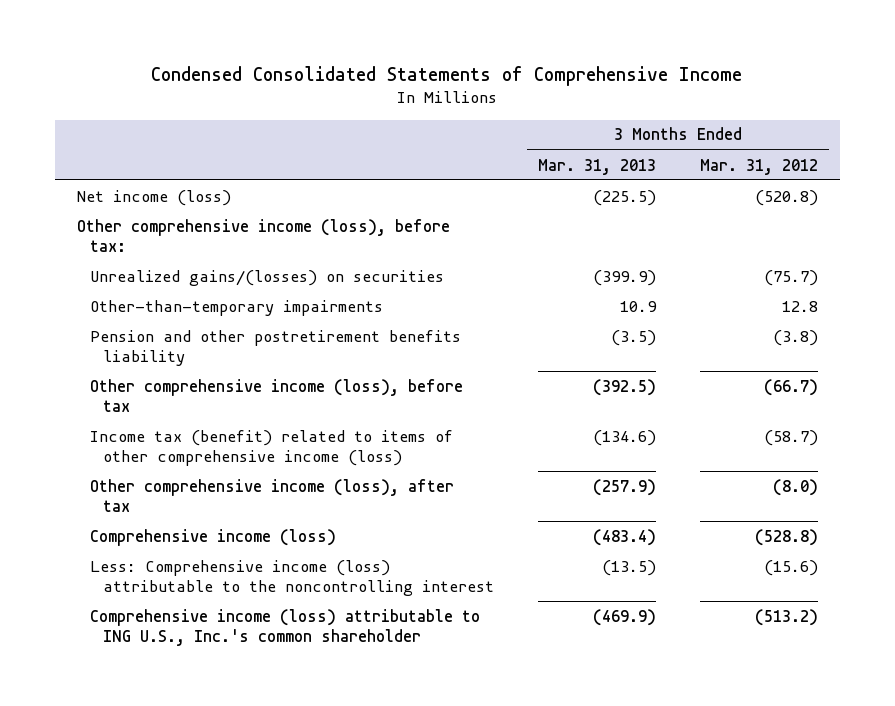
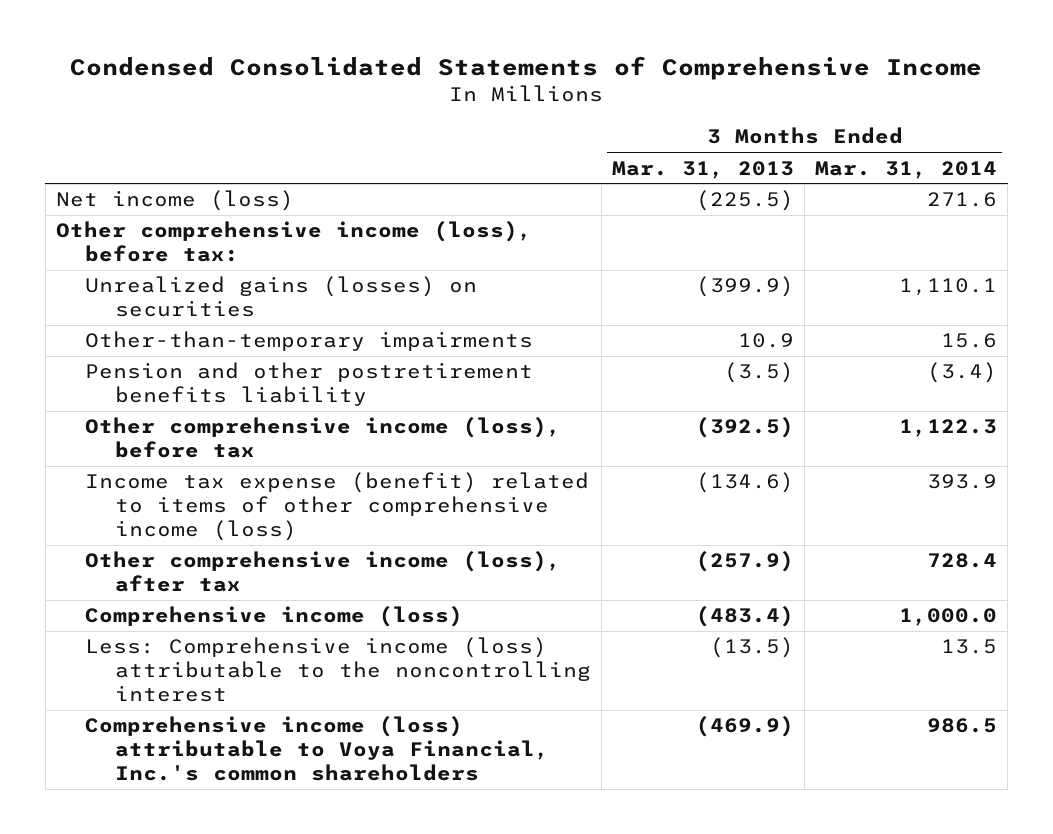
[699,158,818,175] Mar. 31, 2012 -> none
none -> [815,160,998,179] Mar. 31, 2014
[90,269,445,286] Unrealized gains/(losses) on securities -> [85,276,478,318] Unrealized gains (losses) on securities
[90,429,454,467] Income tax (benefit) related to items of other comprehensive income (loss) -> [85,472,590,542] Income tax expense (benefit) related to items of other comprehensive income (loss)
[90,608,481,647] Comprehensive income (loss) attributable to ING U.S., Inc.'s common shareholder -> [85,716,550,782] Comprehensive income (loss) attributable to Voya Financial, Inc.'s common shareholders

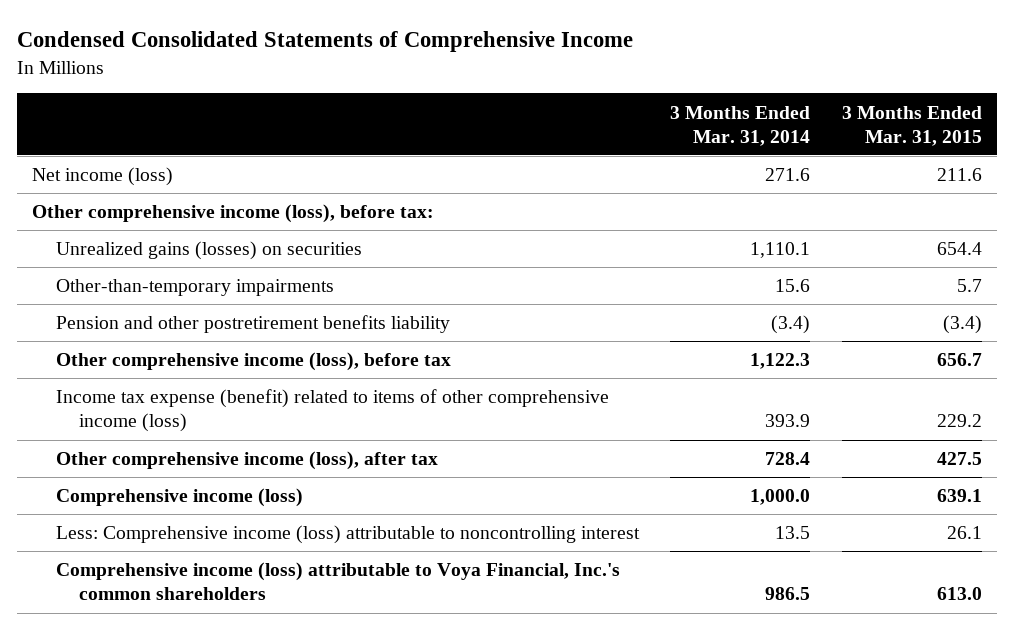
[612,160,795,179] Mar. 31, 2013 -> none
none -> [841,105,982,146] 3 Months Ended Mar. 31, 2015
[85,637,592,703] Less: Comprehensive income (loss) attributable to the noncontrolling interest -> [55,525,640,545] Less: Comprehensive income (loss) attributable to noncontrolling interest

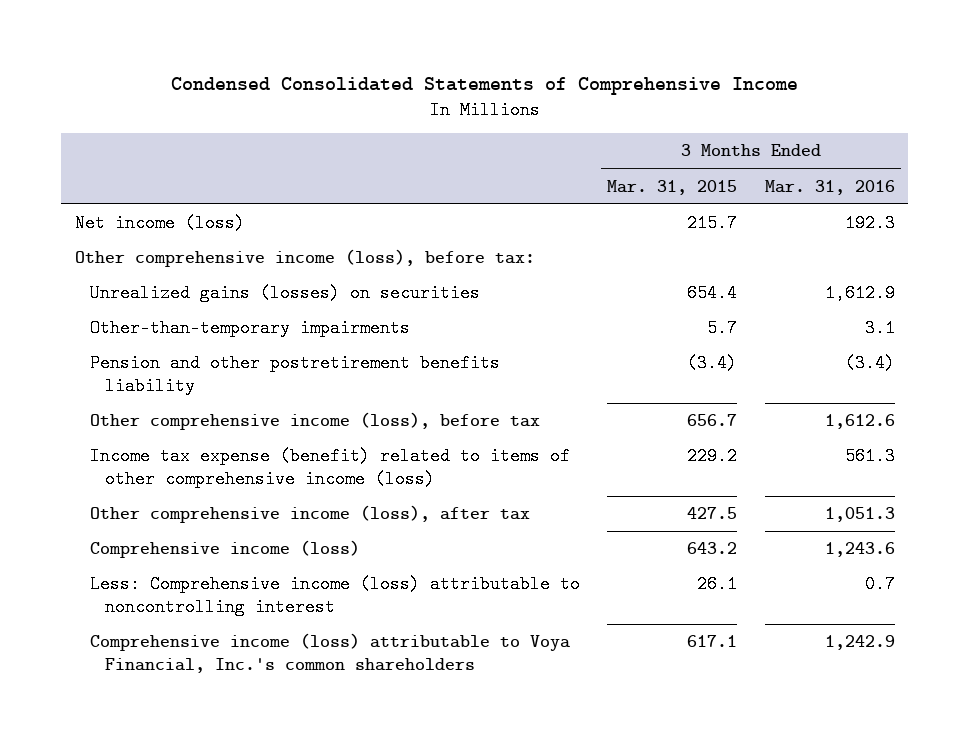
[670,105,811,146] 3 Months Ended Mar. 31, 2014 -> none
none -> [764,179,895,195] Mar. 31, 2016
[936,168,982,182] 211.6 -> [687,214,738,233] 215.7
[936,489,982,503] 639.1 -> [687,542,738,555] 643.2
[936,587,982,601] 613.0 -> [687,635,738,648] 617.1

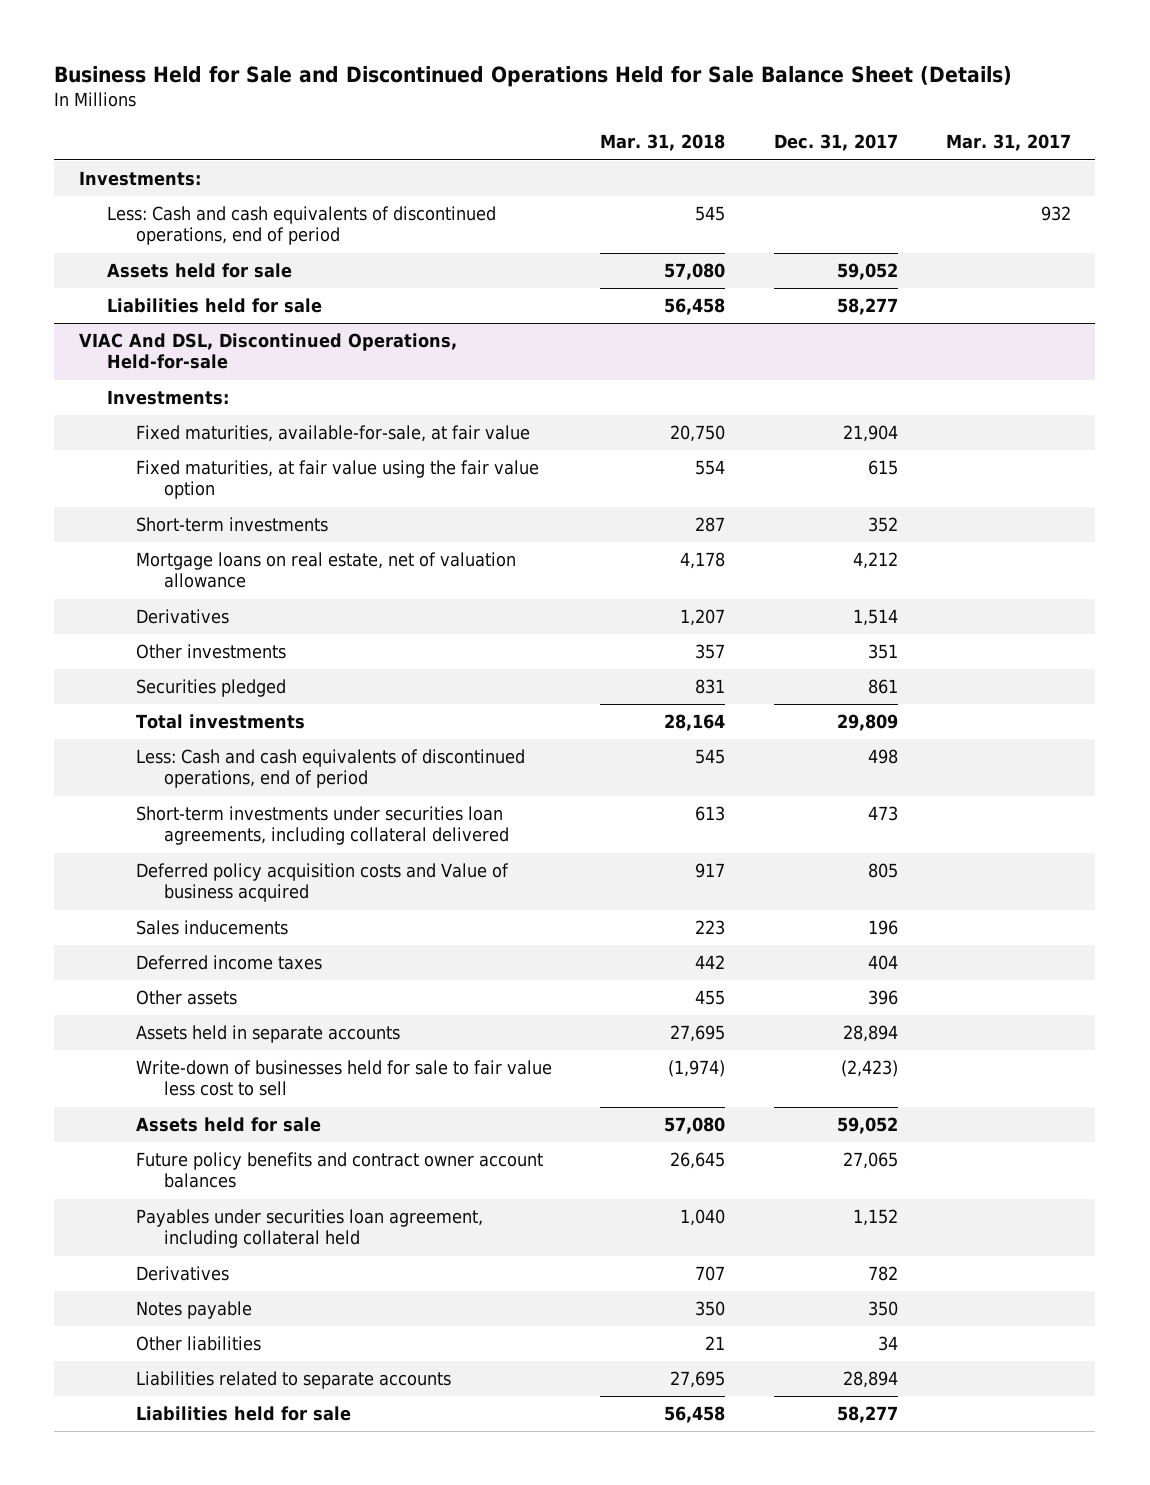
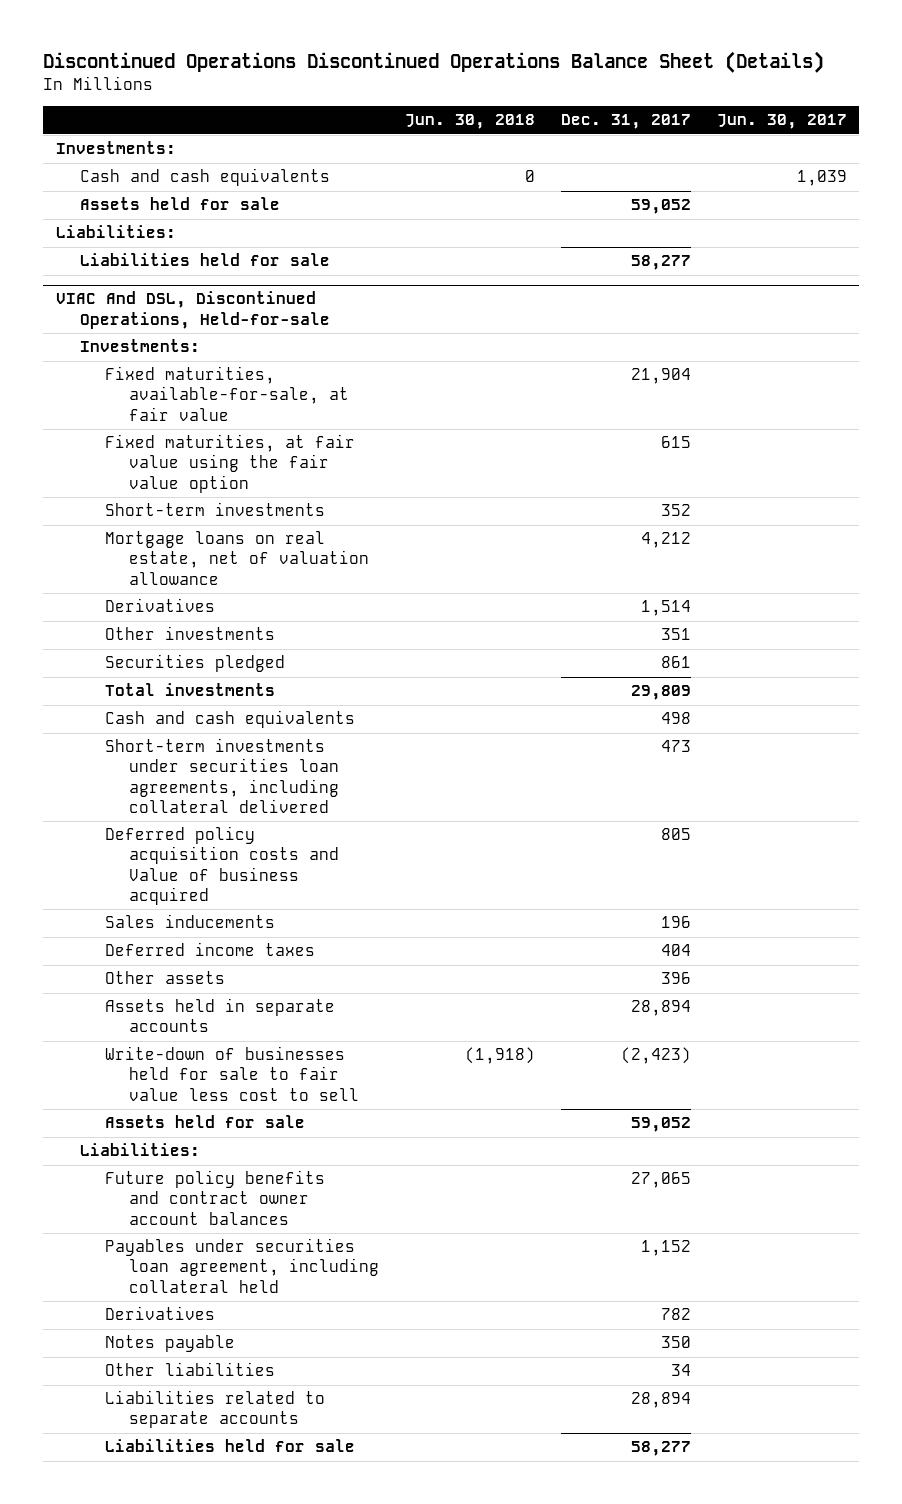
[54,66,1013,88] Business Held for Sale and Discontinued Operations Held for Sale Balance Sheet (Details) -> [42,50,824,73] Discontinued Operations Discontinued Operations Balance Sheet (Details)
[600,134,726,152] Mar. 31, 2018 -> none
[945,134,1071,152] Mar. 31, 2017 -> none
none -> [404,114,535,130] Jun. 30, 2018
none -> [716,114,847,130] Jun. 30, 2017
[107,206,497,246] Less: Cash and cash equivalents of discontinued operations, end of period -> [80,168,331,187] Cash and cash equivalents
none -> [55,225,176,239] Liabilities:
[135,749,525,789] Less: Cash and cash equivalents of discontinued operations, end of period -> [104,710,355,729] Cash and cash equivalents
none -> [80,1143,201,1157] Liabilities:

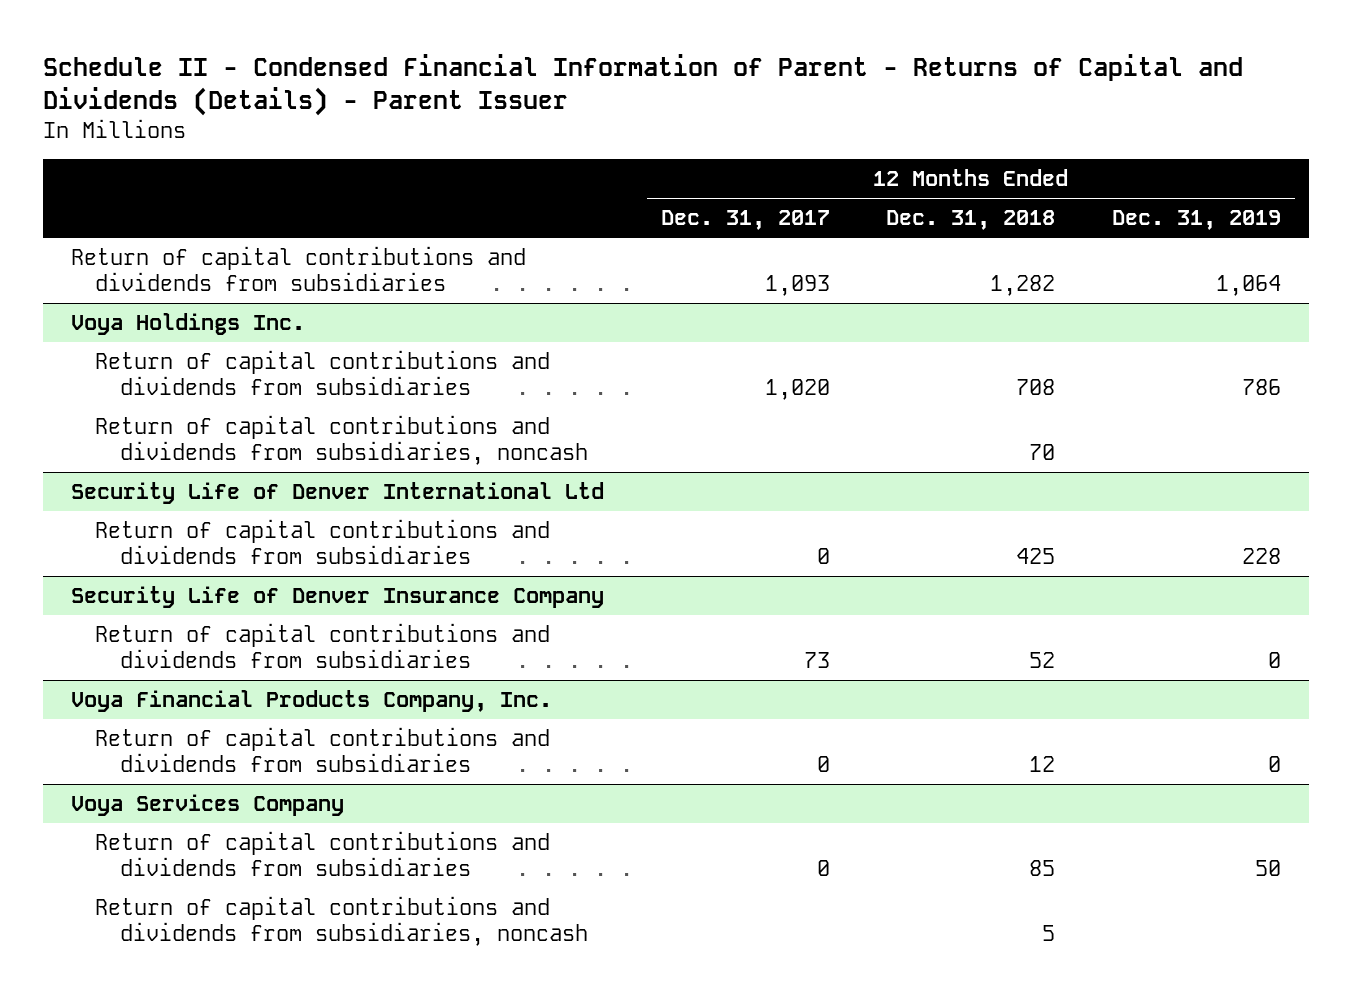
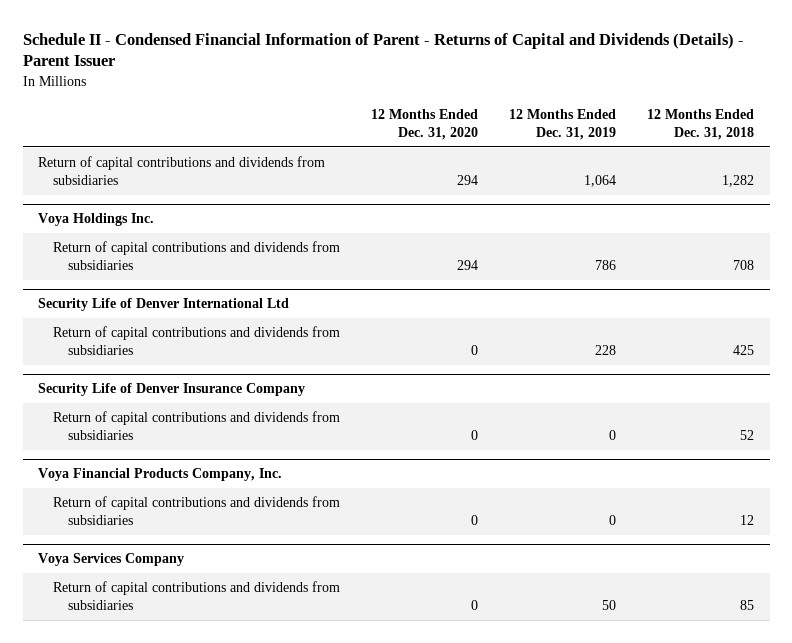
[660,210,830,231] Dec. 31, 2017 -> none
none -> [371,108,479,141] 12 Months Ended Dec. 31, 2020
[95,415,588,465] Return of capital contributions and dividends from subsidiaries, noncash -> none
[95,896,588,946] Return of capital contributions and dividends from subsidiaries, noncash -> none

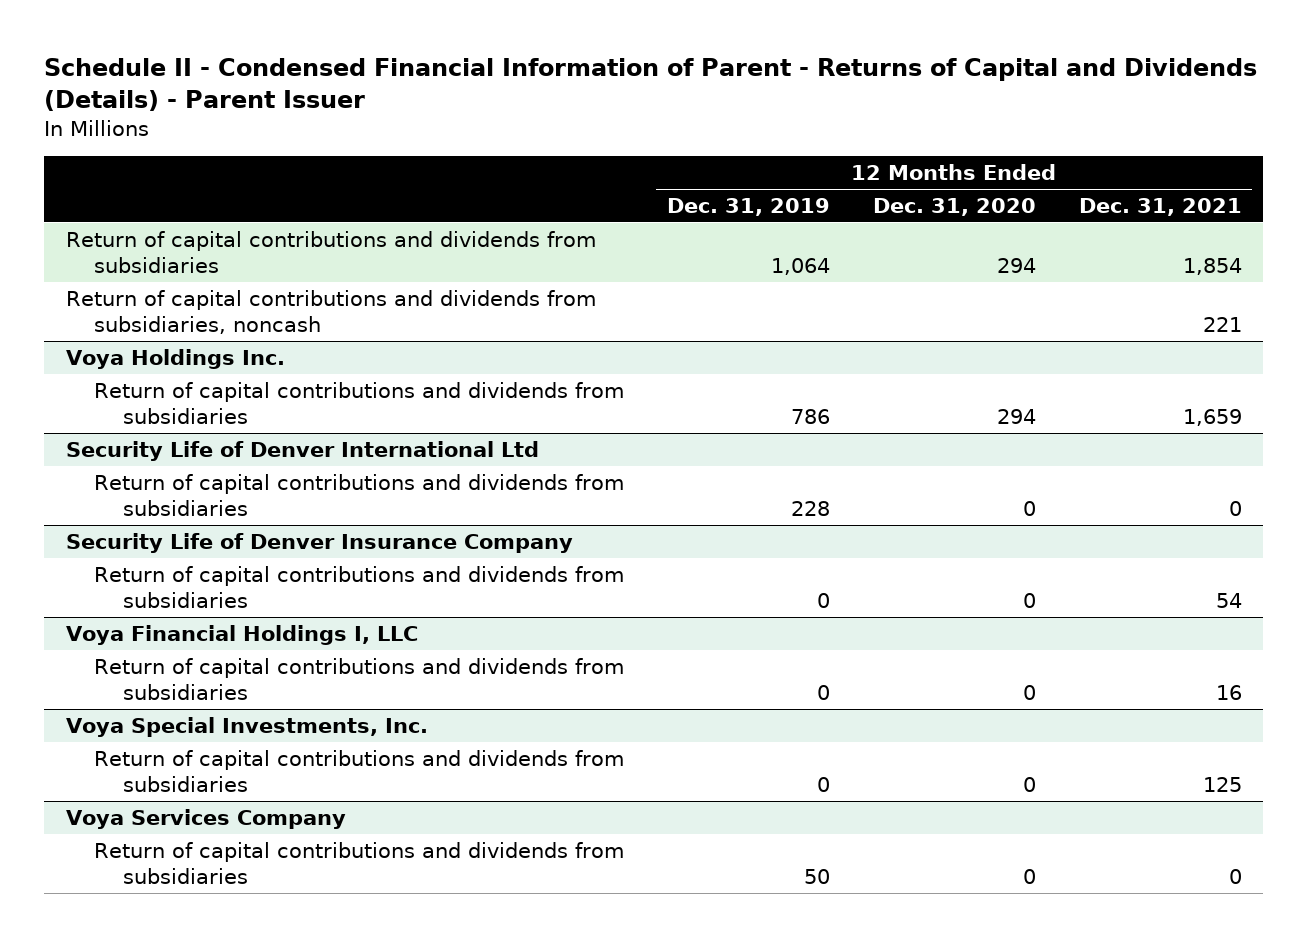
[647,108,755,141] 12 Months Ended Dec. 31, 2018 -> none
none -> [1078,197,1242,216] Dec. 31, 2021
none -> [65,289,596,335] Return of capital contributions and dividends from subsidiaries, noncash
[38,468,283,482] Voya Financial Products Company, Inc. -> [65,624,418,645] Voya Financial Holdings I, LLC
none -> [65,716,428,737] Voya Special Investments, Inc.
none -> [94,749,625,793] Return of capital contributions and dividends from subsidiaries

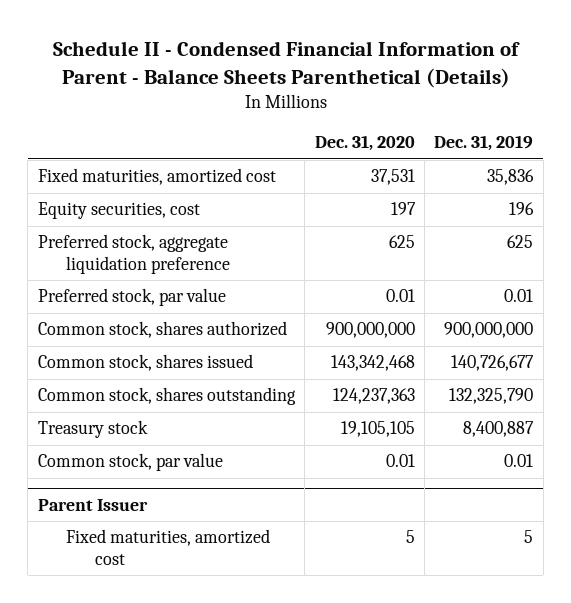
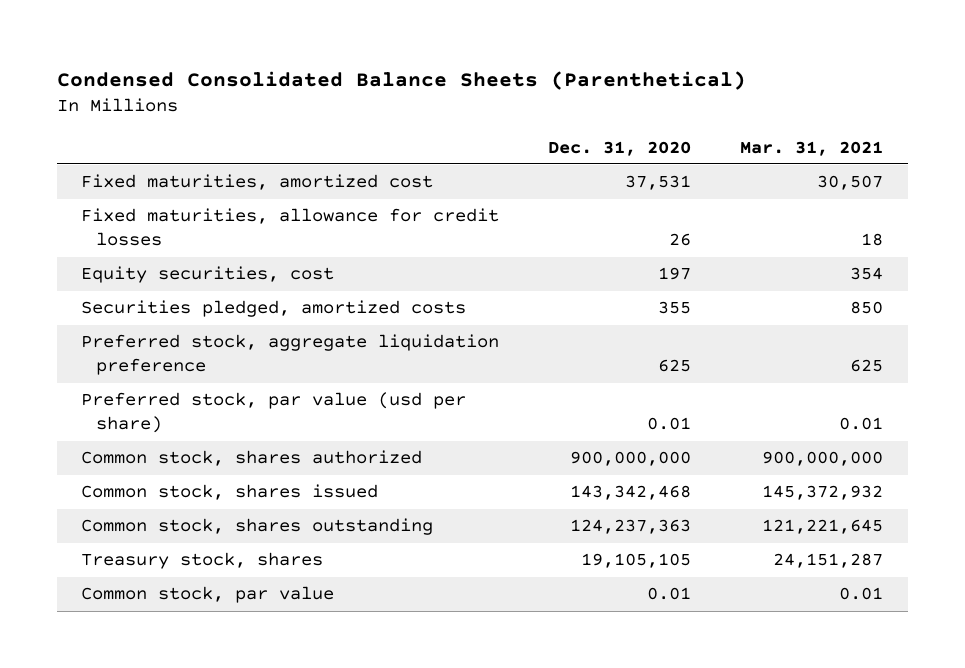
[52,40,520,88] Schedule II - Condensed Financial Information of Parent - Balance Sheets Parenthetical (Details) -> [56,70,746,90] Condensed Consolidated Balance Sheets (Parenthetical)
[434,135,534,152] Dec. 31, 2019 -> none
none -> [740,140,884,156] Mar. 31, 2021
none -> [81,208,500,247] Fixed maturities, allowance for credit losses
none -> [81,300,467,318] Securities pledged, amortized costs
[37,288,226,307] Preferred stock, par value -> [81,392,467,434] Preferred stock, par value (usd per share)
[37,420,148,439] Treasury stock -> [81,552,324,570] Treasury stock, shares
[37,499,148,512] Parent Issuer -> none
[66,529,271,565] Fixed maturities, amortized cost -> none

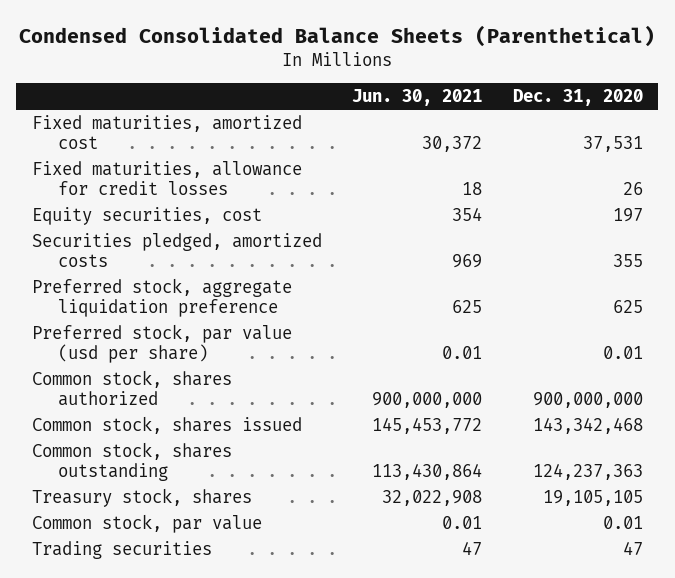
[740,140,884,156] Mar. 31, 2021 -> none
none -> [352,88,483,106] Jun. 30, 2021
none -> [31,541,212,560] Trading securities

